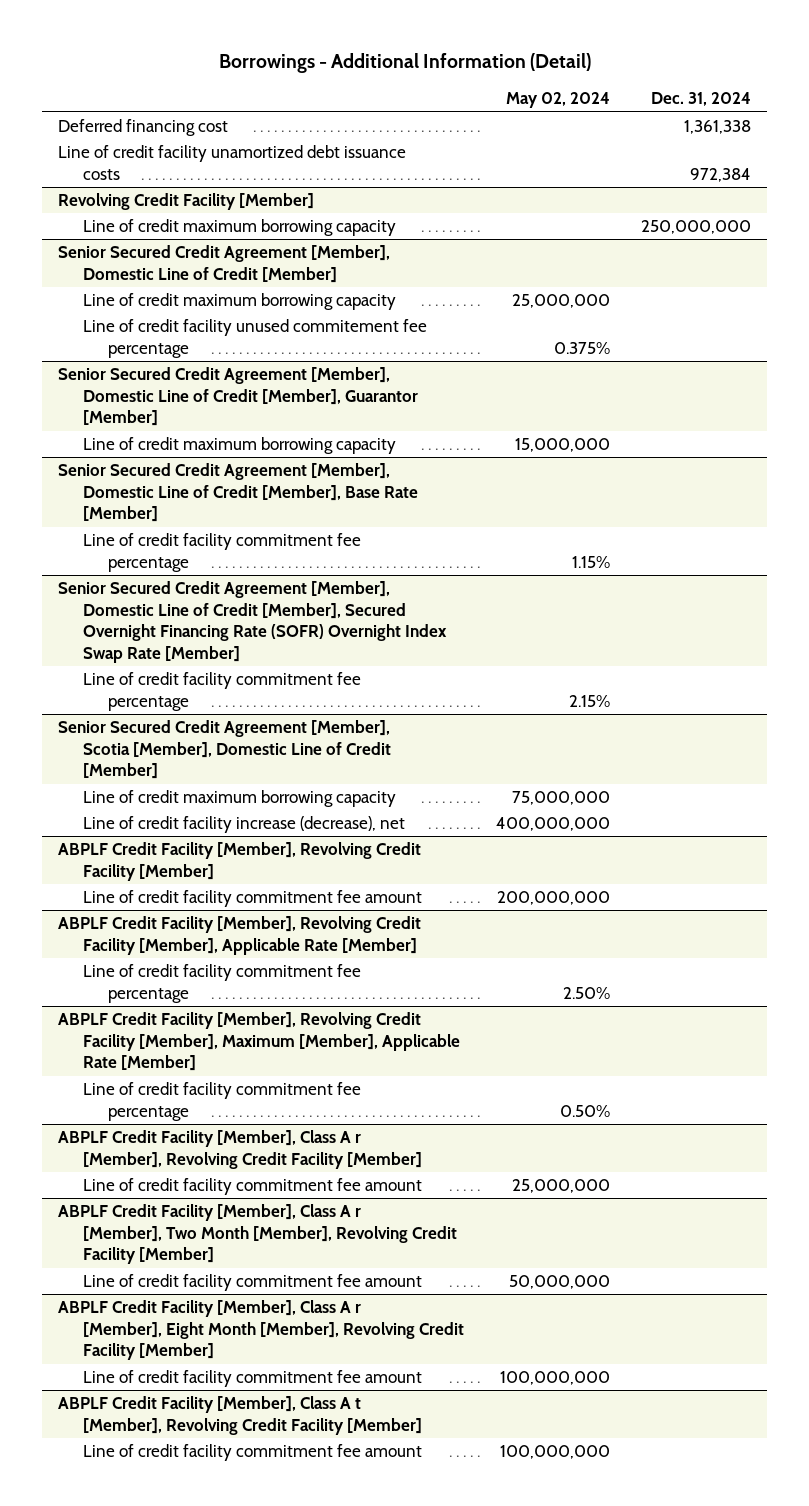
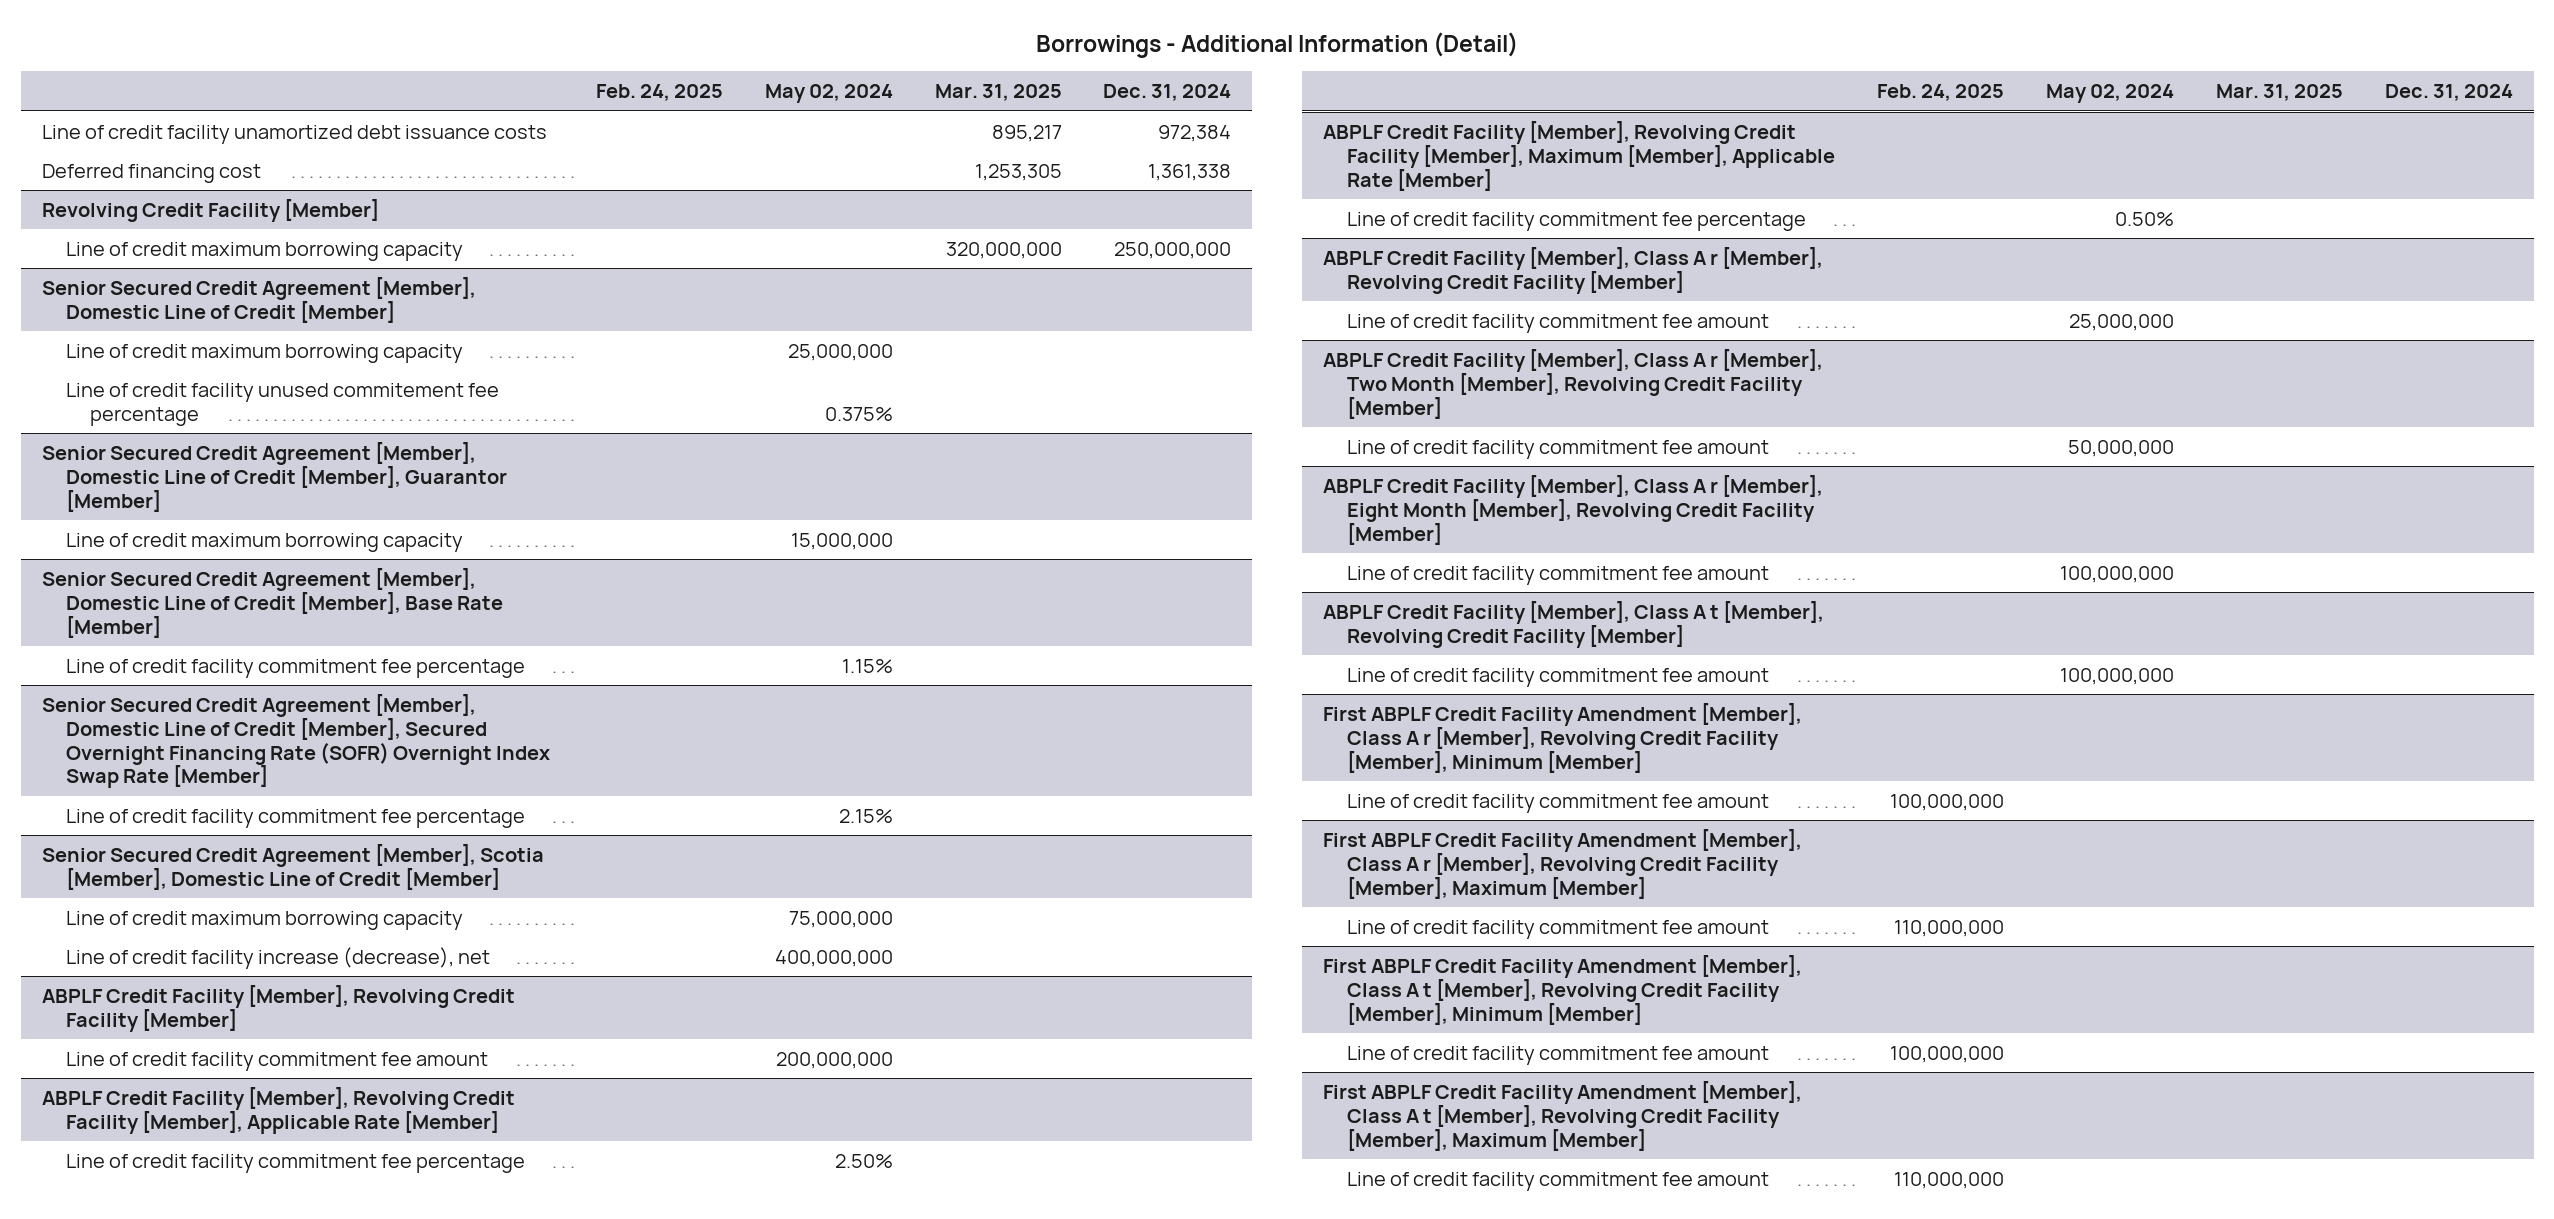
none -> [595,84,723,102] Feb. 24, 2025
none -> [934,84,1062,102] Mar. 31, 2025
[58,119,229,137] Deferred financing cost -> [41,163,261,183] Deferred financing cost
none -> [1322,702,1802,773] First ABPLF Credit Facility Amendment [Member], Class A r [Member], Revolving Credit Facility [Member], Minimum [Member]
none -> [1347,793,1770,813] Line of credit facility commitment fee amount
none -> [1322,828,1802,899] First ABPLF Credit Facility Amendment [Member], Class A r [Member], Revolving Credit Facility [Member], Maximum [Member]
none -> [1347,919,1770,939] Line of credit facility commitment fee amount
none -> [1322,954,1802,1025] First ABPLF Credit Facility Amendment [Member], Class A t [Member], Revolving Credit Facility [Member], Minimum [Member]
none -> [1347,1045,1770,1065] Line of credit facility commitment fee amount
none -> [1322,1080,1802,1151] First ABPLF Credit Facility Amendment [Member], Class A t [Member], Revolving Credit Facility [Member], Maximum [Member]
none -> [1347,1171,1770,1191] Line of credit facility commitment fee amount

